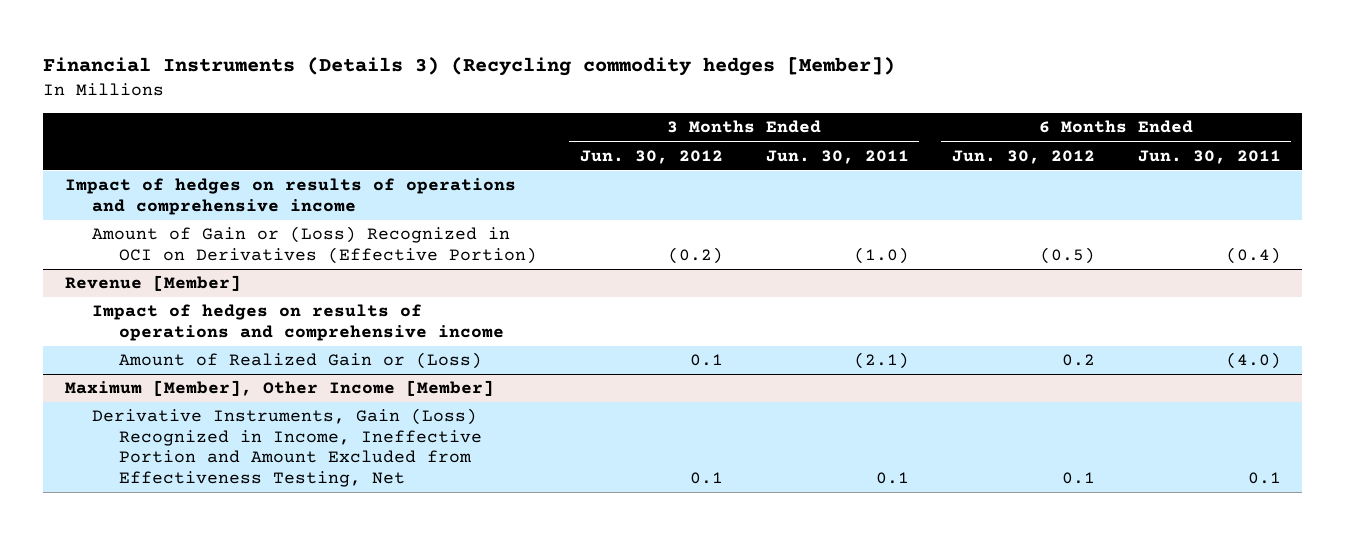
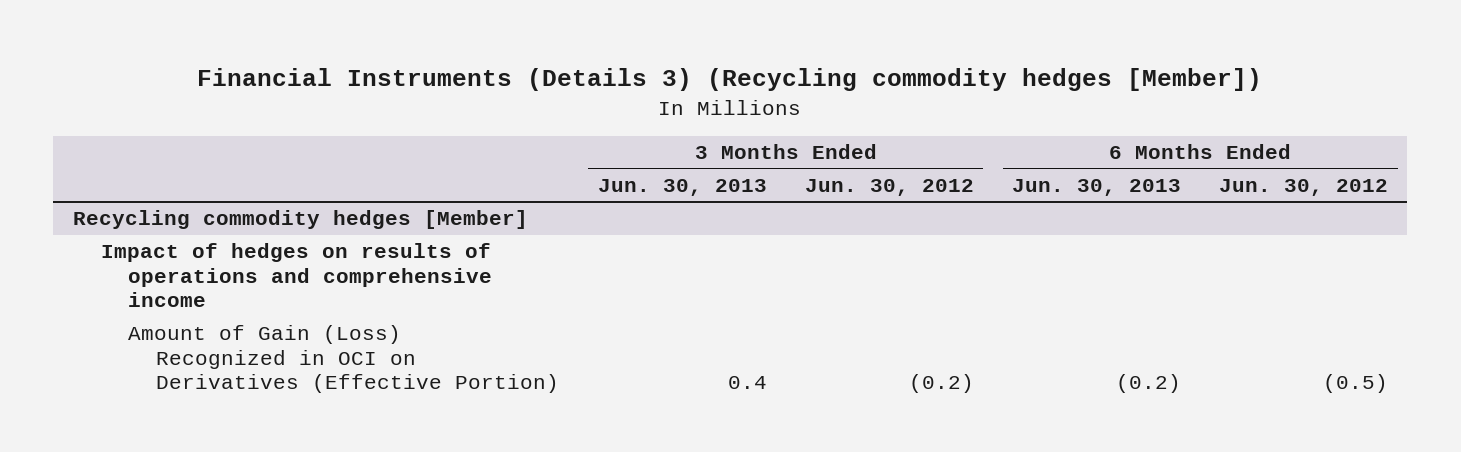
[765,149,909,164] Jun. 30, 2011 -> none
[1137,149,1281,164] Jun. 30, 2011 -> none
none -> [597,178,767,196] Jun. 30, 2013
none -> [1012,178,1182,196] Jun. 30, 2013
[64,178,516,215] Impact of hedges on results of operations and comprehensive income -> none
[91,226,537,264] Amount of Gain or (Loss) Recognized in OCI on Derivatives (Effective Portion) -> none
[64,275,241,292] Revenue [Member] -> none
none -> [72,210,528,230] Recycling commodity hedges [Member]
[118,352,482,370] Amount of Realized Gain or (Loss) -> none
[64,380,494,397] Maximum [Member], Other Income [Member] -> none
[91,408,482,487] Derivative Instruments, Gain (Loss) Recognized in Income, Ineffective Portion and Amount Excluded from Effectiveness Testing, Net -> none
none -> [128,325,560,394] Amount of Gain (Loss) Recognized in OCI on Derivatives (Effective Portion)

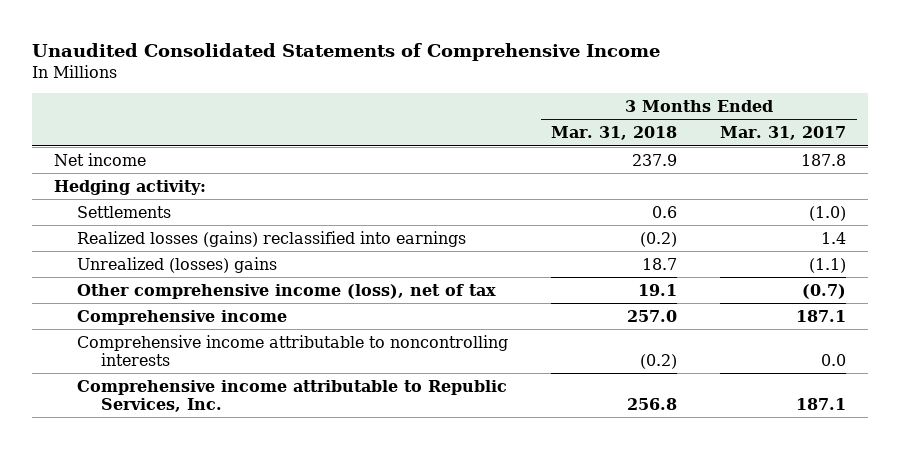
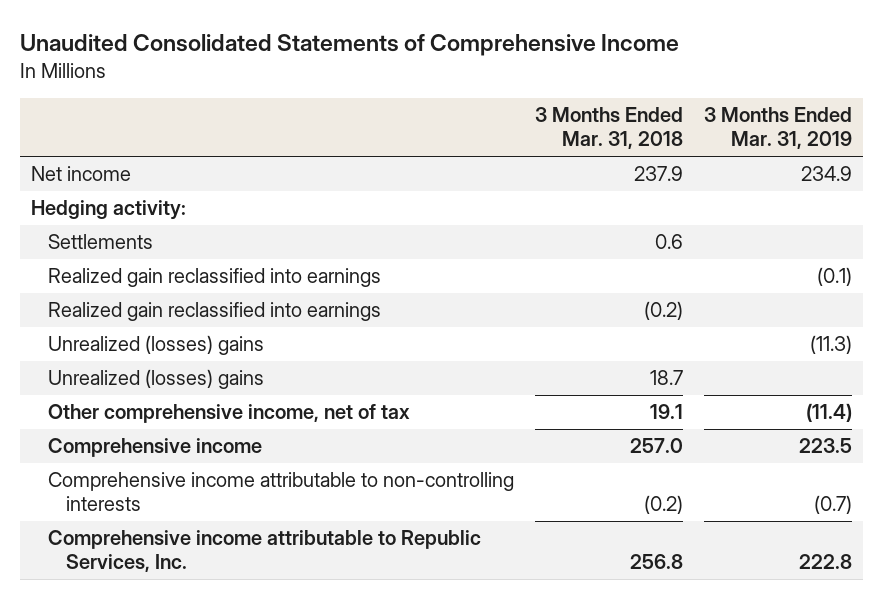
[720,126,847,141] Mar. 31, 2017 -> none
none -> [704,107,853,150] 3 Months Ended Mar. 31, 2019
none -> [48,268,382,288] Realized gain reclassified into earnings
[77,230,467,247] Realized losses (gains) reclassified into earnings -> [48,302,382,322] Realized gain reclassified into earnings
none -> [48,335,265,356] Unrealized (losses) gains
[77,283,497,299] Other comprehensive income (loss), net of tax -> [48,404,411,424] Other comprehensive income, net of tax
[77,334,509,366] Comprehensive income attributable to noncontrolling interests -> [48,472,515,512] Comprehensive income attributable to non-controlling interests

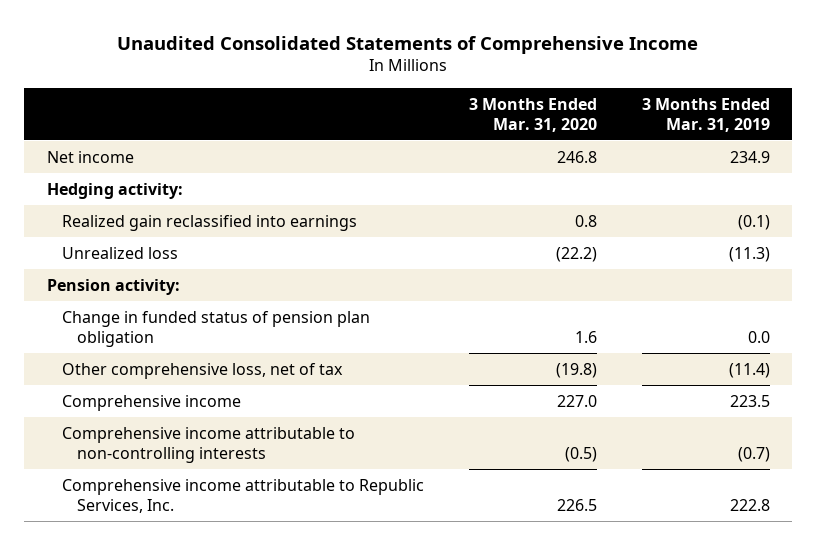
[535,107,684,150] 3 Months Ended Mar. 31, 2018 -> none
none -> [469,97,598,132] 3 Months Ended Mar. 31, 2020
[48,234,154,250] Settlements -> none
[48,302,382,322] Realized gain reclassified into earnings -> none
[48,369,265,390] Unrealized (losses) gains -> none
[48,335,265,356] Unrealized (losses) gains -> [62,246,179,259] Unrealized loss
none -> [46,278,180,295] Pension activity:
none -> [62,310,371,348] Change in funded status of pension plan obligation
[48,404,411,424] Other comprehensive income, net of tax -> [62,362,344,379] Other comprehensive loss, net of tax

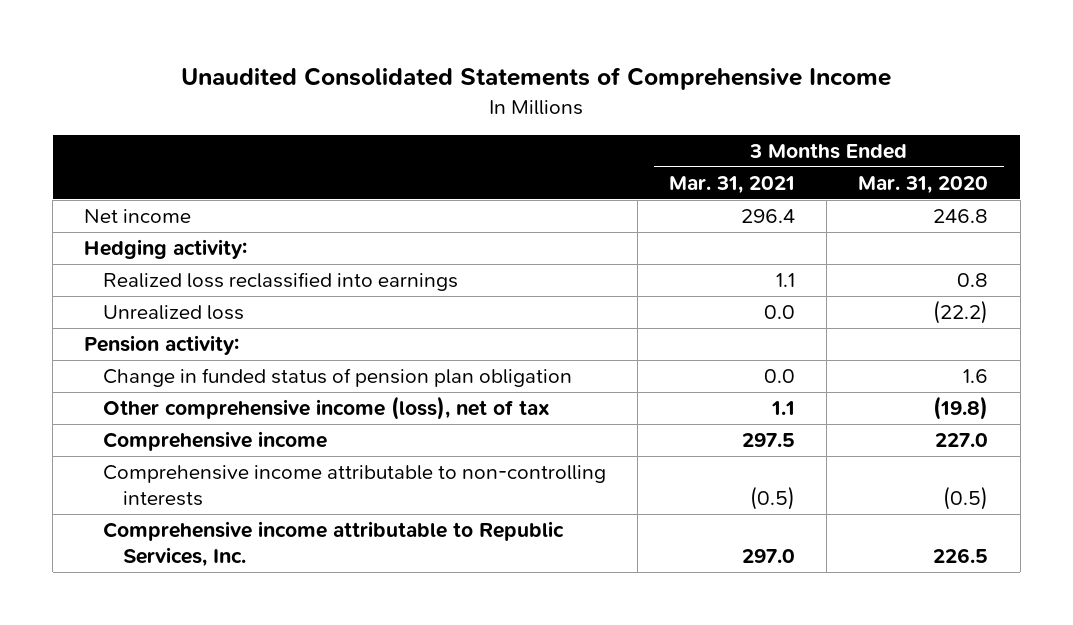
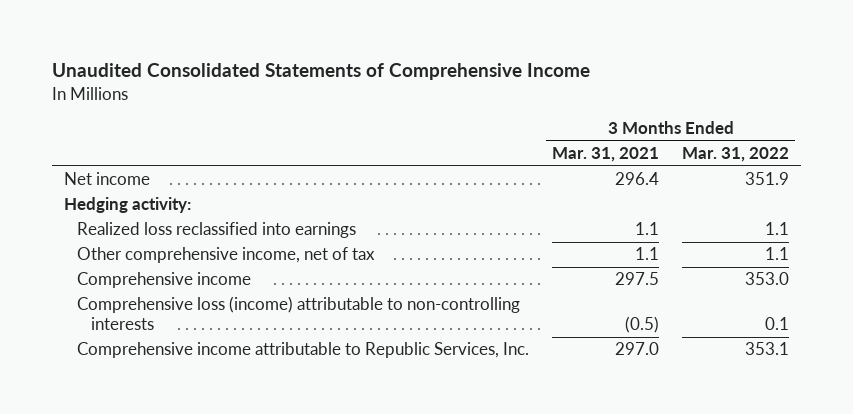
[858,175,989,194] Mar. 31, 2020 -> none
none -> [682,147,790,163] Mar. 31, 2022
[103,305,245,321] Unrealized loss -> none
[84,335,240,356] Pension activity: -> none
[103,368,573,388] Change in funded status of pension plan obligation -> none
[103,396,551,421] Other comprehensive income (loss), net of tax -> [77,247,376,264] Other comprehensive income, net of tax
[103,465,607,507] Comprehensive income attributable to non-controlling interests -> [77,296,521,330] Comprehensive loss (income) attributable to non-controlling interests

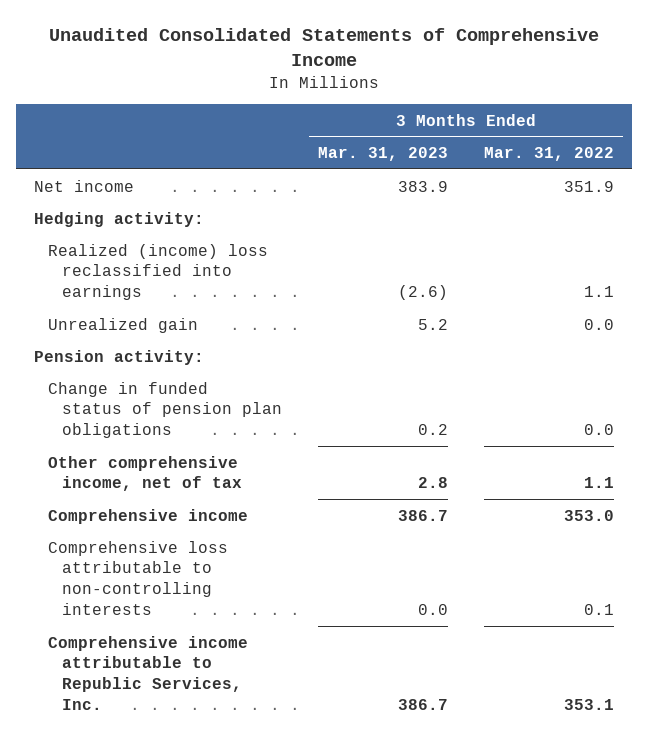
[552,147,660,163] Mar. 31, 2021 -> none
none -> [317,147,448,162] Mar. 31, 2023
[77,222,357,239] Realized loss reclassified into earnings -> [48,243,269,301] Realized (income) loss reclassified into earnings
none -> [48,317,199,333] Unrealized gain
none -> [34,349,205,365] Pension activity:
none -> [48,381,282,439] Change in funded status of pension plan obligations
[77,296,521,330] Comprehensive loss (income) attributable to non-controlling interests -> [48,540,229,616] Comprehensive loss attributable to non-controlling interests

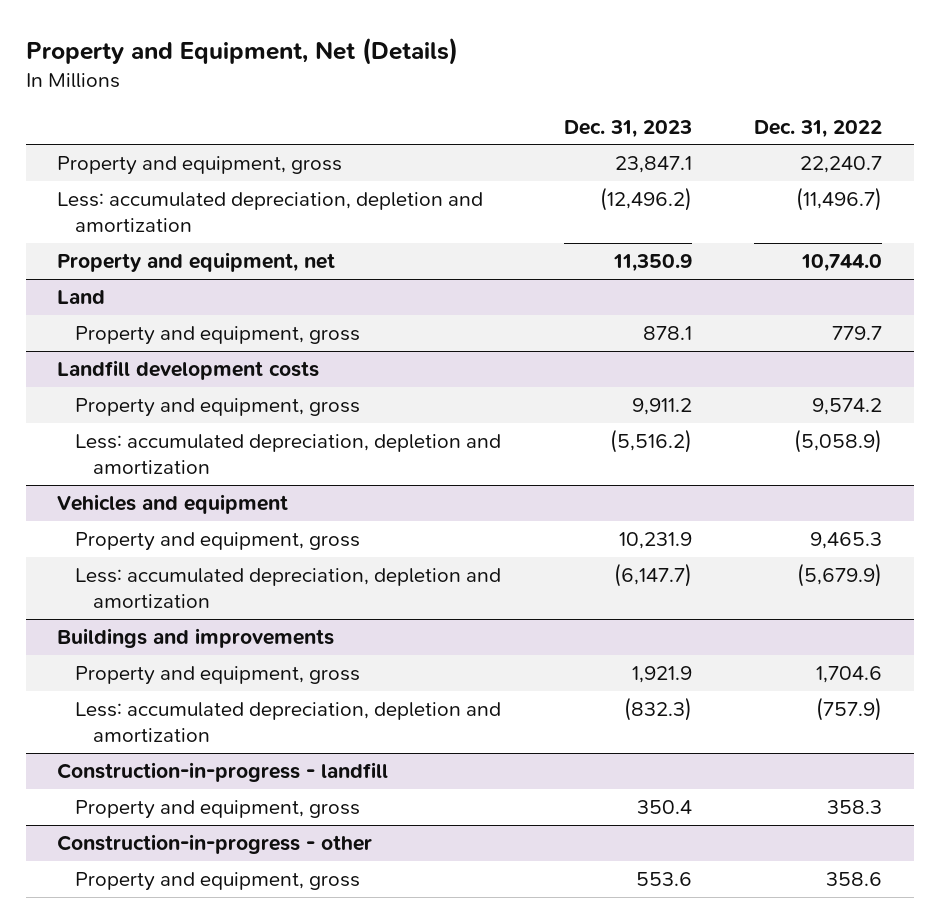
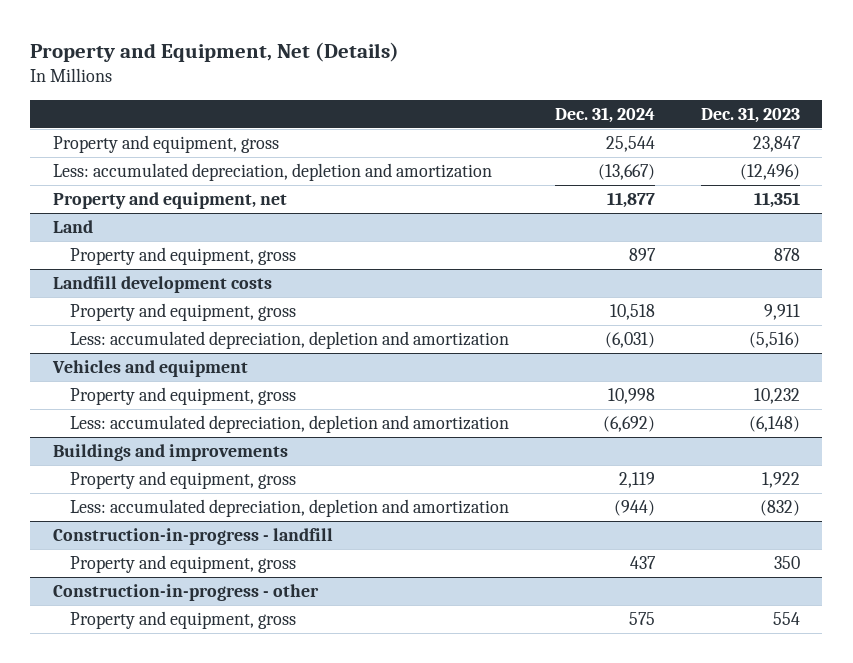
[754,119,883,138] Dec. 31, 2022 -> none
none -> [554,106,655,123] Dec. 31, 2024
[614,156,692,174] 23,847.1 -> [752,136,801,153] 23,847
[599,187,692,212] (12,496.2) -> [739,164,800,181] (12,496)
[612,254,692,273] 11,350.9 -> [753,192,800,209] 11,351
[642,326,692,341] 878.1 -> [773,248,800,262] 878
[631,398,692,416] 9,911.2 -> [763,304,800,321] 9,911
[609,429,692,454] (5,516.2) -> [748,332,800,349] (5,516)
[618,532,692,550] 10,231.9 -> [753,388,800,405] 10,232
[613,563,692,588] (6,147.7) -> [748,416,800,433] (6,148)
[631,666,692,684] 1,921.9 -> [761,472,800,489] 1,922
[623,697,692,722] (832.3) -> [759,500,800,517] (832)
[636,800,692,815] 350.4 -> [773,556,800,570] 350
[635,872,692,887] 553.6 -> [772,612,800,626] 554

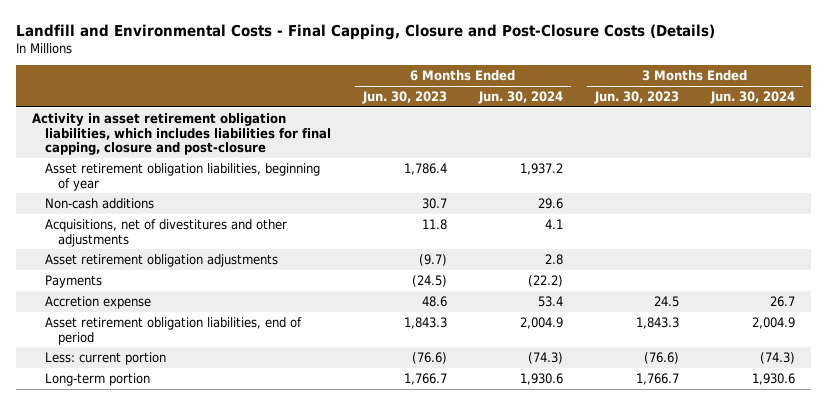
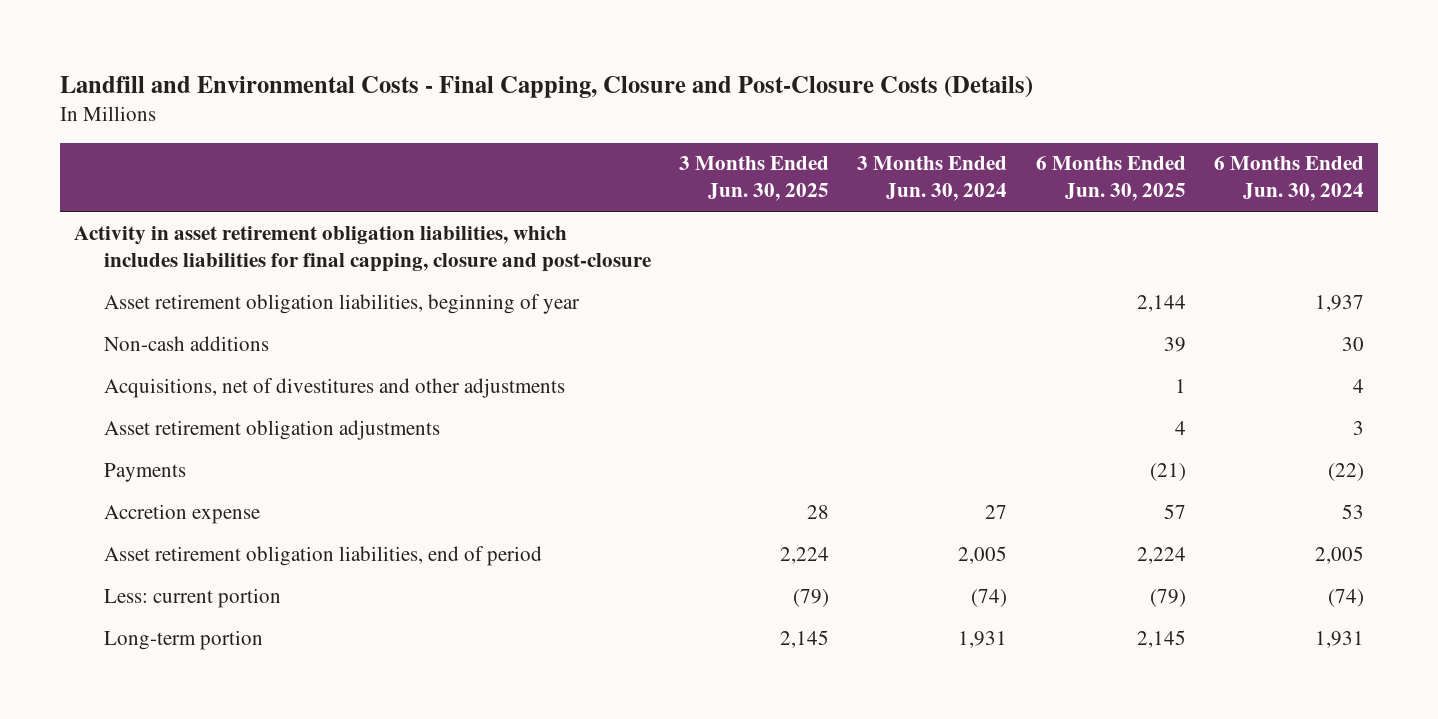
[362,91,448,105] Jun. 30, 2023 -> none
[593,91,679,105] Jun. 30, 2023 -> none
none -> [679,156,830,202] 3 Months Ended Jun. 30, 2025
none -> [1035,156,1186,202] 6 Months Ended Jun. 30, 2025
[519,162,563,175] 1,937.2 -> [1314,294,1364,312] 1,937
[537,197,563,209] 29.6 -> [1341,336,1364,351] 30
[544,218,563,229] 4.1 -> [1352,378,1364,393] 4
[544,253,563,265] 2.8 -> [1352,420,1364,435] 3
[527,274,563,287] (22.2) -> [1327,462,1364,481] (22)
[537,295,563,307] 53.4 -> [1341,503,1364,519] 53
[769,295,795,307] 26.7 -> [985,504,1008,519] 27
[519,316,563,329] 2,004.9 -> [1314,545,1364,564] 2,005
[751,316,795,329] 2,004.9 -> [958,545,1008,564] 2,005
[527,351,563,364] (74.3) -> [1327,588,1364,607] (74)
[759,351,795,364] (74.3) -> [971,588,1008,607] (74)
[519,372,563,385] 1,930.6 -> [1314,630,1364,648] 1,931
[751,372,795,385] 1,930.6 -> [958,630,1008,648] 1,931

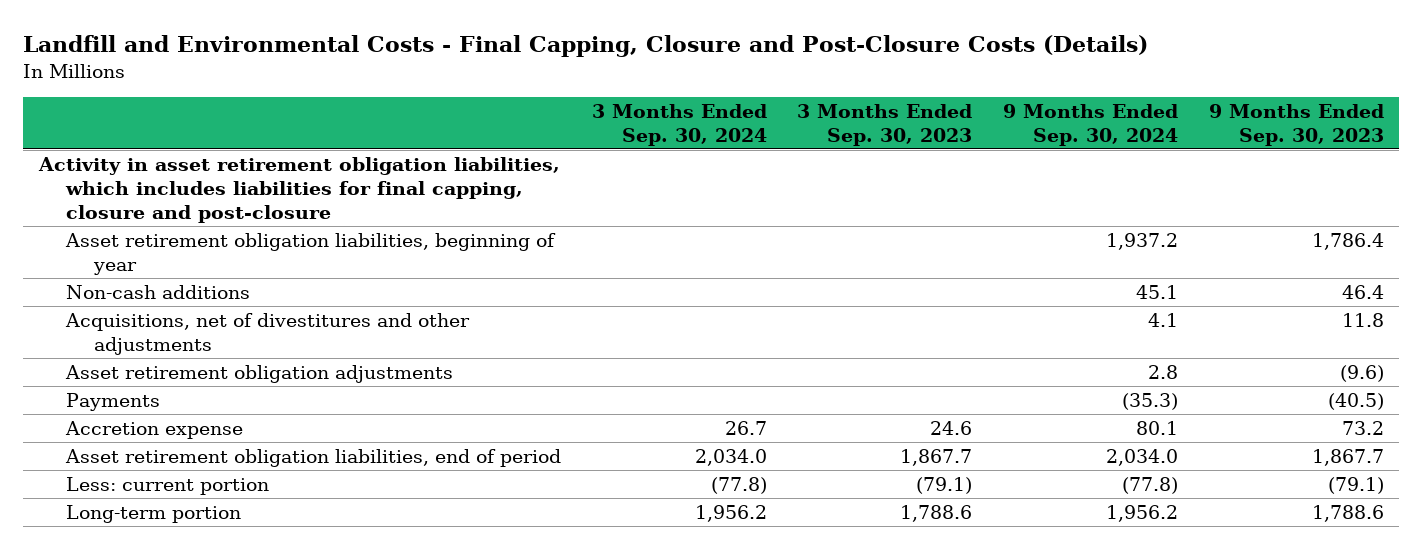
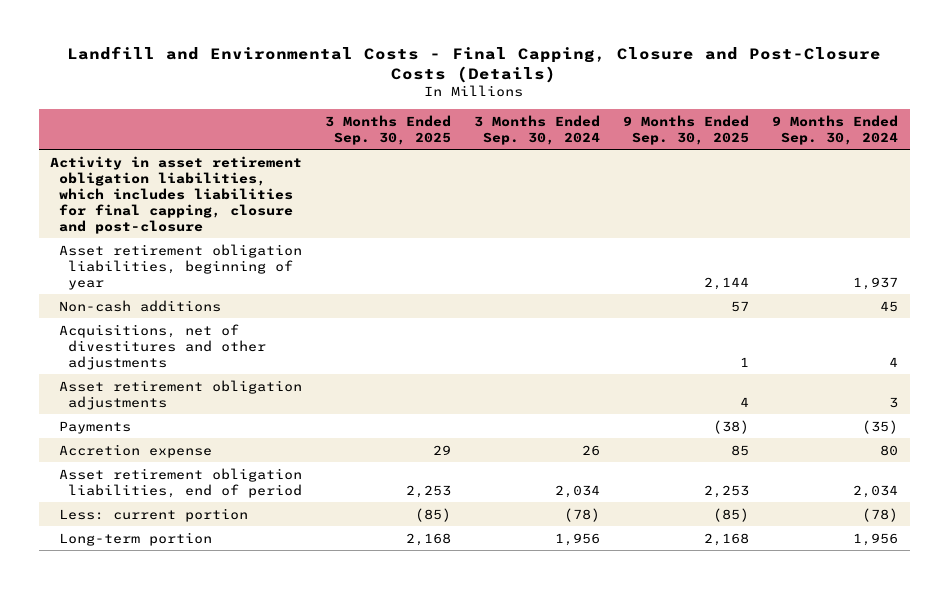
[797,103,973,146] 3 Months Ended Sep. 30, 2023 -> none
[1208,103,1384,146] 9 Months Ended Sep. 30, 2023 -> none
none -> [325,114,452,145] 3 Months Ended Sep. 30, 2025
none -> [623,114,750,145] 9 Months Ended Sep. 30, 2025
[1106,233,1179,251] 1,937.2 -> [853,276,899,290] 1,937
[1136,285,1179,300] 45.1 -> [880,300,899,312] 45
[1148,313,1179,328] 4.1 -> [889,356,899,367] 4
[1148,365,1179,380] 2.8 -> [889,396,899,408] 3
[1122,393,1179,411] (35.3) -> [862,419,899,434] (35)
[724,421,767,436] 26.7 -> [582,444,601,456] 26
[1136,421,1179,436] 80.1 -> [880,444,899,456] 80
[694,449,767,467] 2,034.0 -> [555,484,601,498] 2,034
[1106,449,1179,467] 2,034.0 -> [853,484,899,498] 2,034
[710,477,767,495] (77.8) -> [564,507,601,522] (78)
[1122,477,1179,495] (77.8) -> [862,507,899,522] (78)
[694,505,767,523] 1,956.2 -> [555,532,601,546] 1,956
[1106,505,1179,523] 1,956.2 -> [853,532,899,546] 1,956

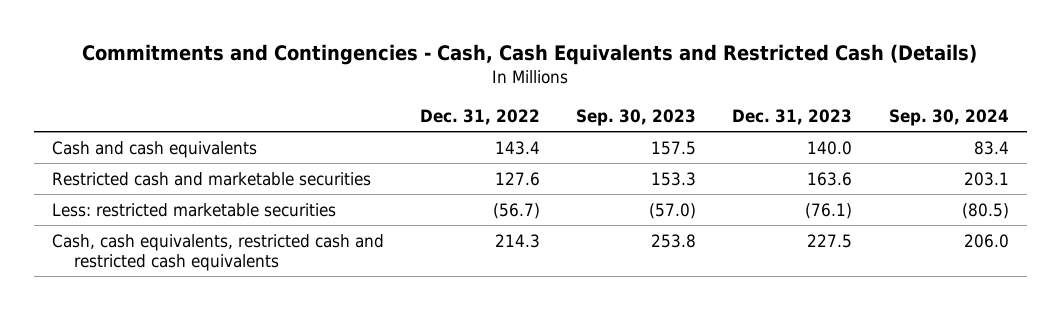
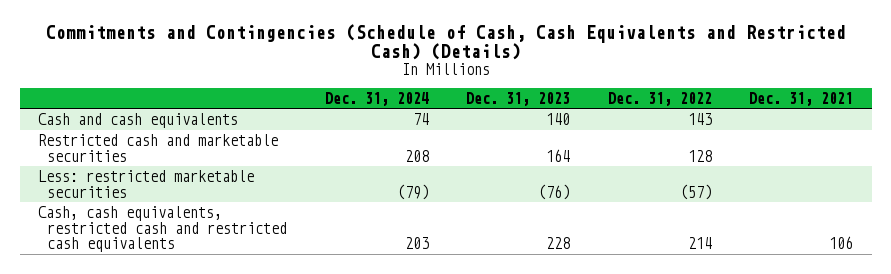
[82,44,978,66] Commitments and Contingencies - Cash, Cash Equivalents and Restricted Cash (Details) -> [45,23,846,61] Commitments and Contingencies (Schedule of Cash, Cash Equivalents and Restricted Cash) (Details)
[576,109,697,127] Sep. 30, 2023 -> none
[888,109,1009,127] Sep. 30, 2024 -> none
none -> [324,91,429,106] Dec. 31, 2024
none -> [748,91,853,106] Dec. 31, 2021
[495,140,541,155] 143.4 -> [687,113,712,126] 143
[807,140,853,155] 140.0 -> [546,113,571,126] 140
[495,171,541,186] 127.6 -> [687,149,712,162] 128
[807,171,853,186] 163.6 -> [546,148,571,162] 164
[493,202,541,219] (56.7) -> [679,183,712,200] (57)
[805,202,853,219] (76.1) -> [538,183,571,200] (76)
[495,233,541,248] 214.3 -> [687,237,712,250] 214
[807,233,853,248] 227.5 -> [546,237,571,250] 228

